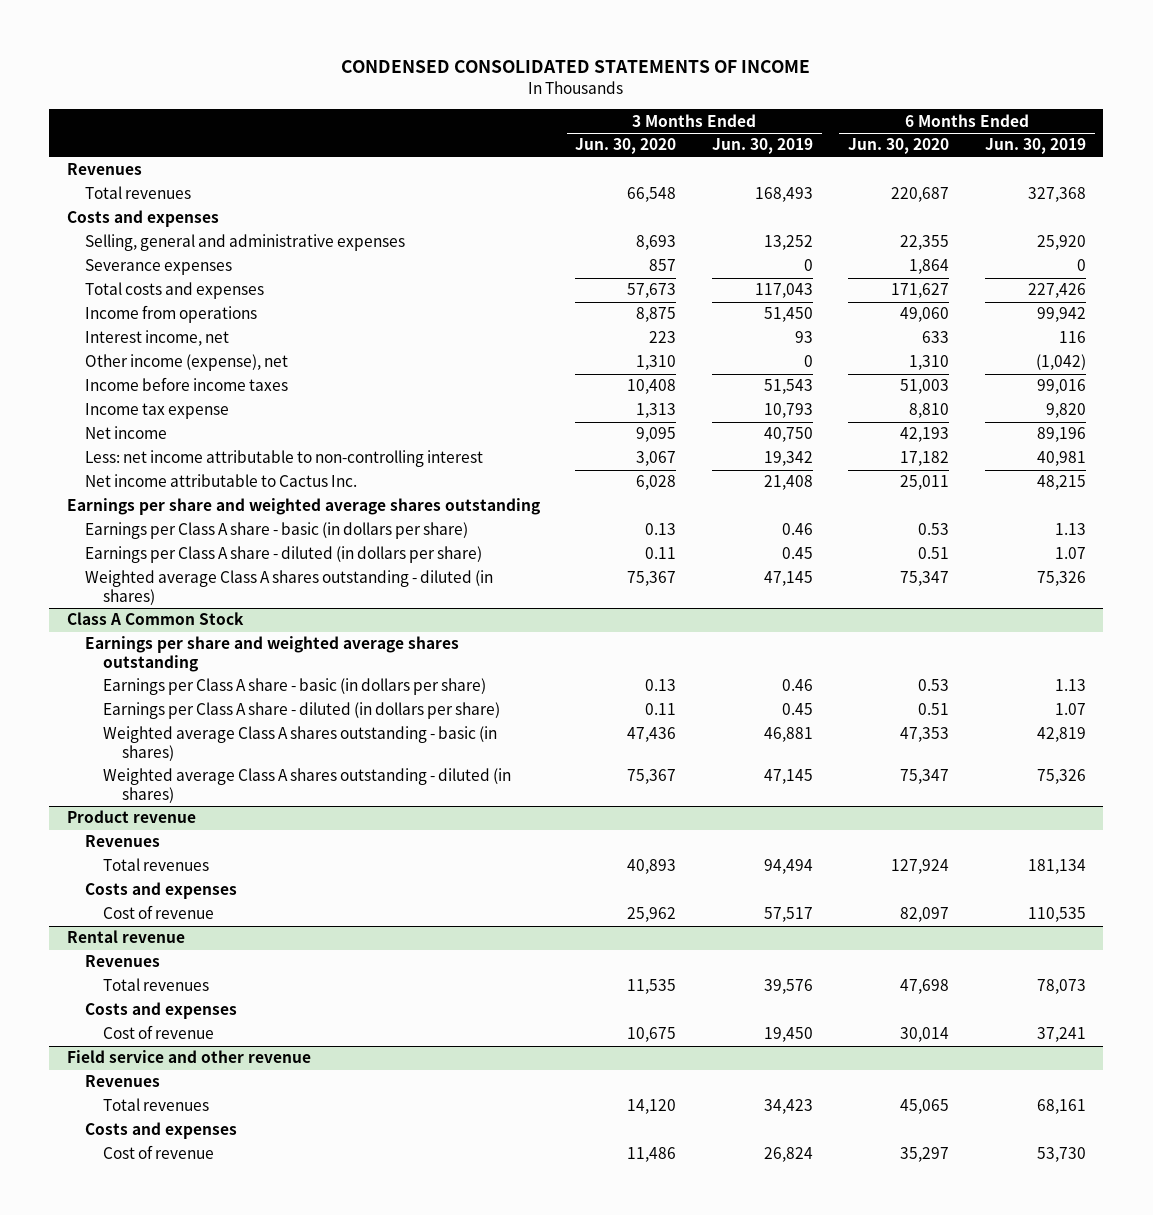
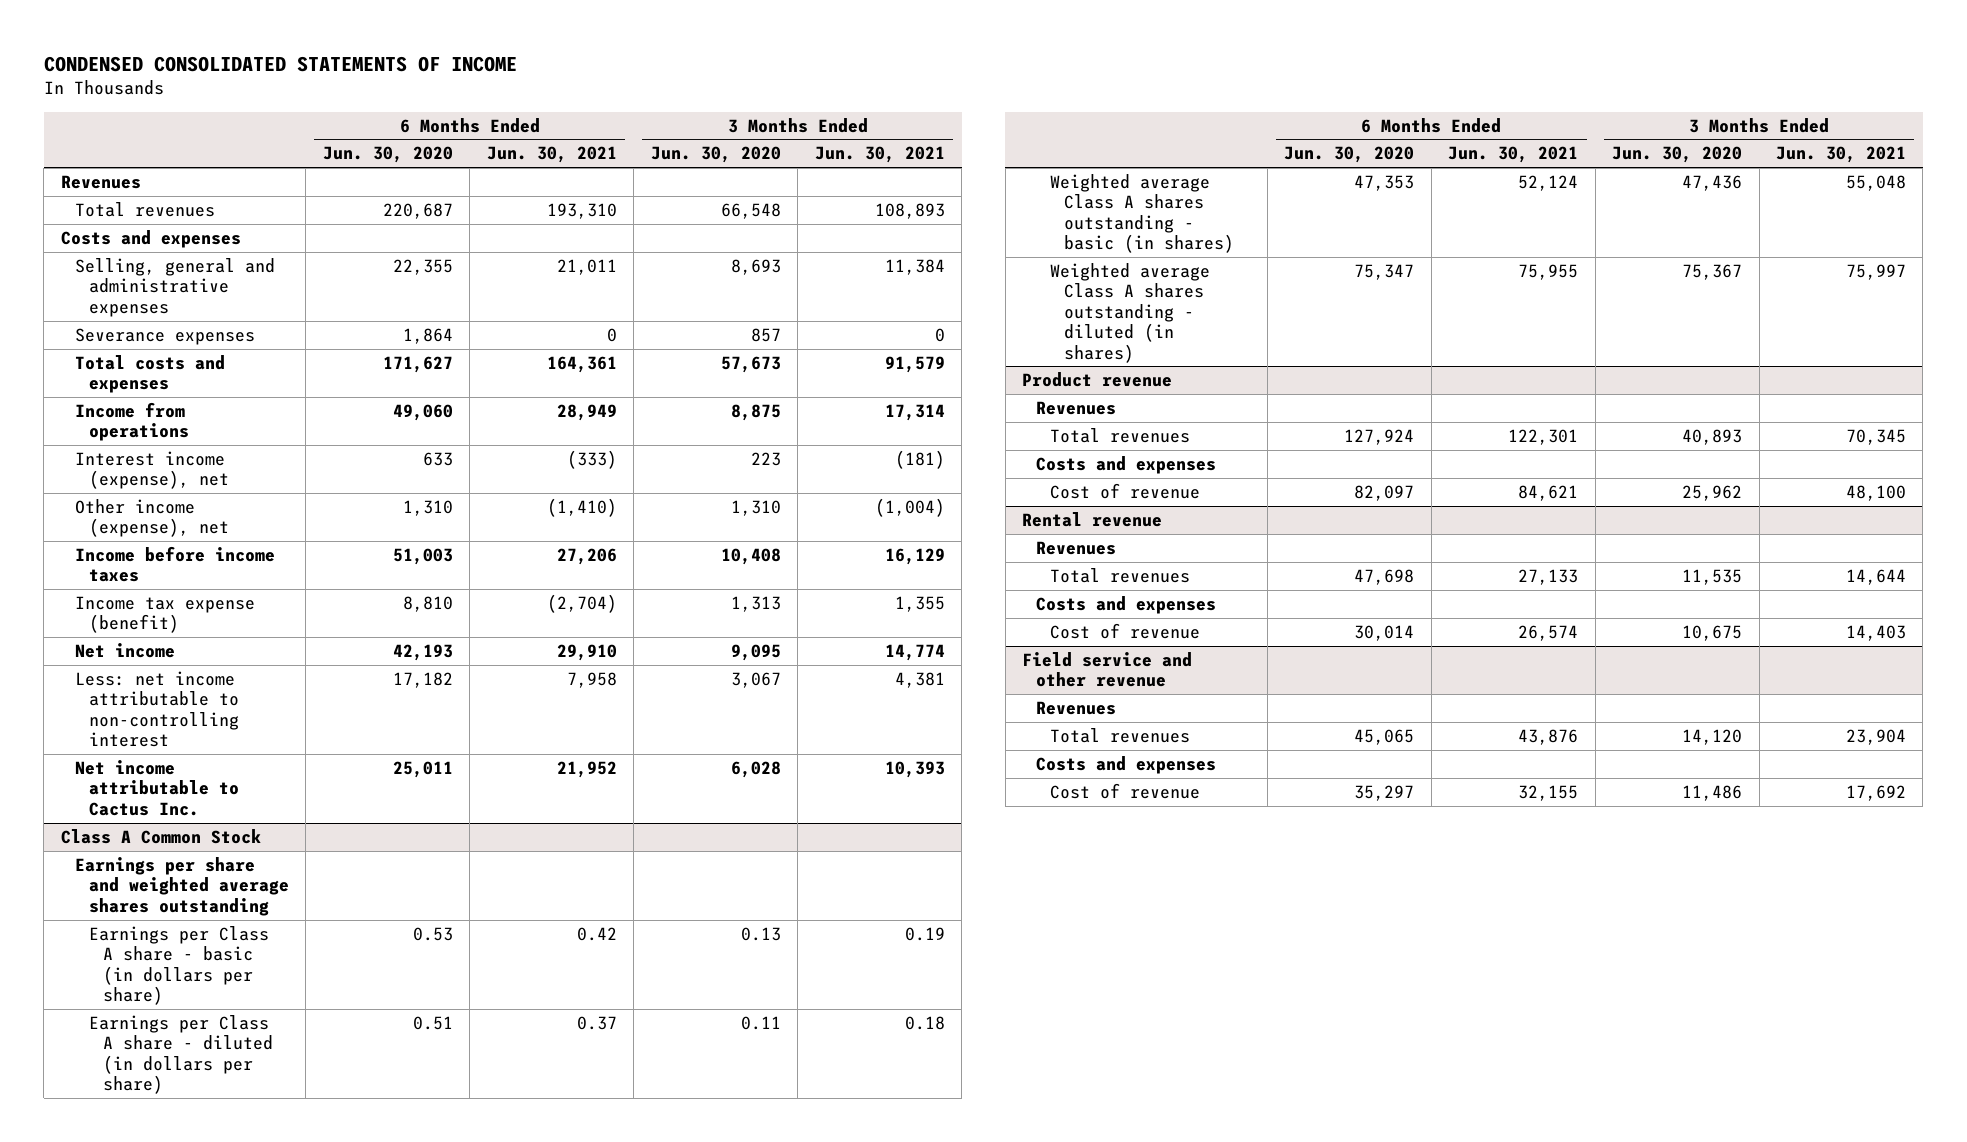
[711,138,813,155] Jun. 30, 2019 -> none
[984,138,1086,155] Jun. 30, 2019 -> none
none -> [486,146,617,164] Jun. 30, 2021
none -> [814,146,945,164] Jun. 30, 2021
[85,330,230,347] Interest income, net -> [74,450,229,490] Interest income (expense), net
[85,403,230,420] Income tax expense -> [74,595,255,634] Income tax expense (benefit)
[67,498,541,516] Earnings per share and weighted average shares outstanding -> none
[85,522,469,540] Earnings per Class A share - basic (in dollars per share) -> none
[85,546,483,564] Earnings per Class A share - diluted (in dollars per share) -> none
[85,570,494,605] Weighted average Class A shares outstanding - diluted (in shares) -> none

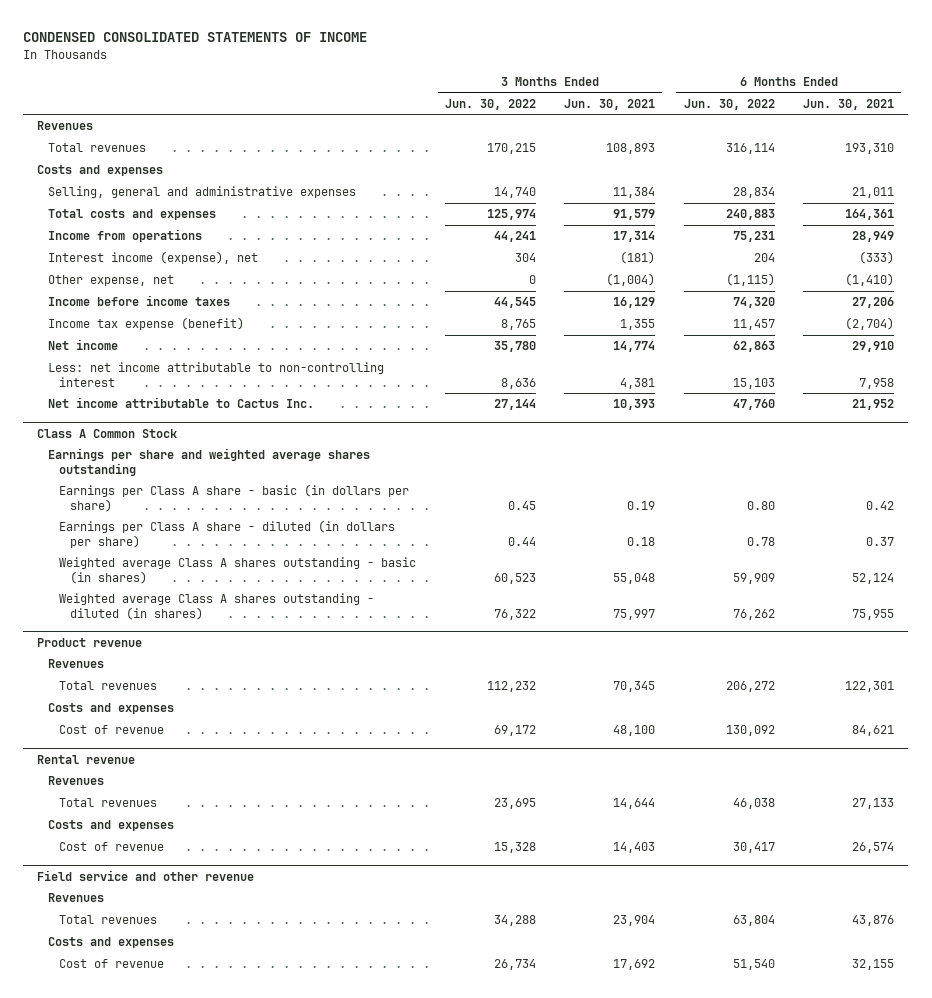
[322,146,453,164] Jun. 30, 2020 -> none
[650,146,781,164] Jun. 30, 2020 -> none
none -> [444,98,536,110] Jun. 30, 2022
none -> [683,98,775,110] Jun. 30, 2022
[74,327,255,345] Severance expenses -> none
[74,498,229,538] Other income (expense), net -> [48,275,175,287] Other expense, net

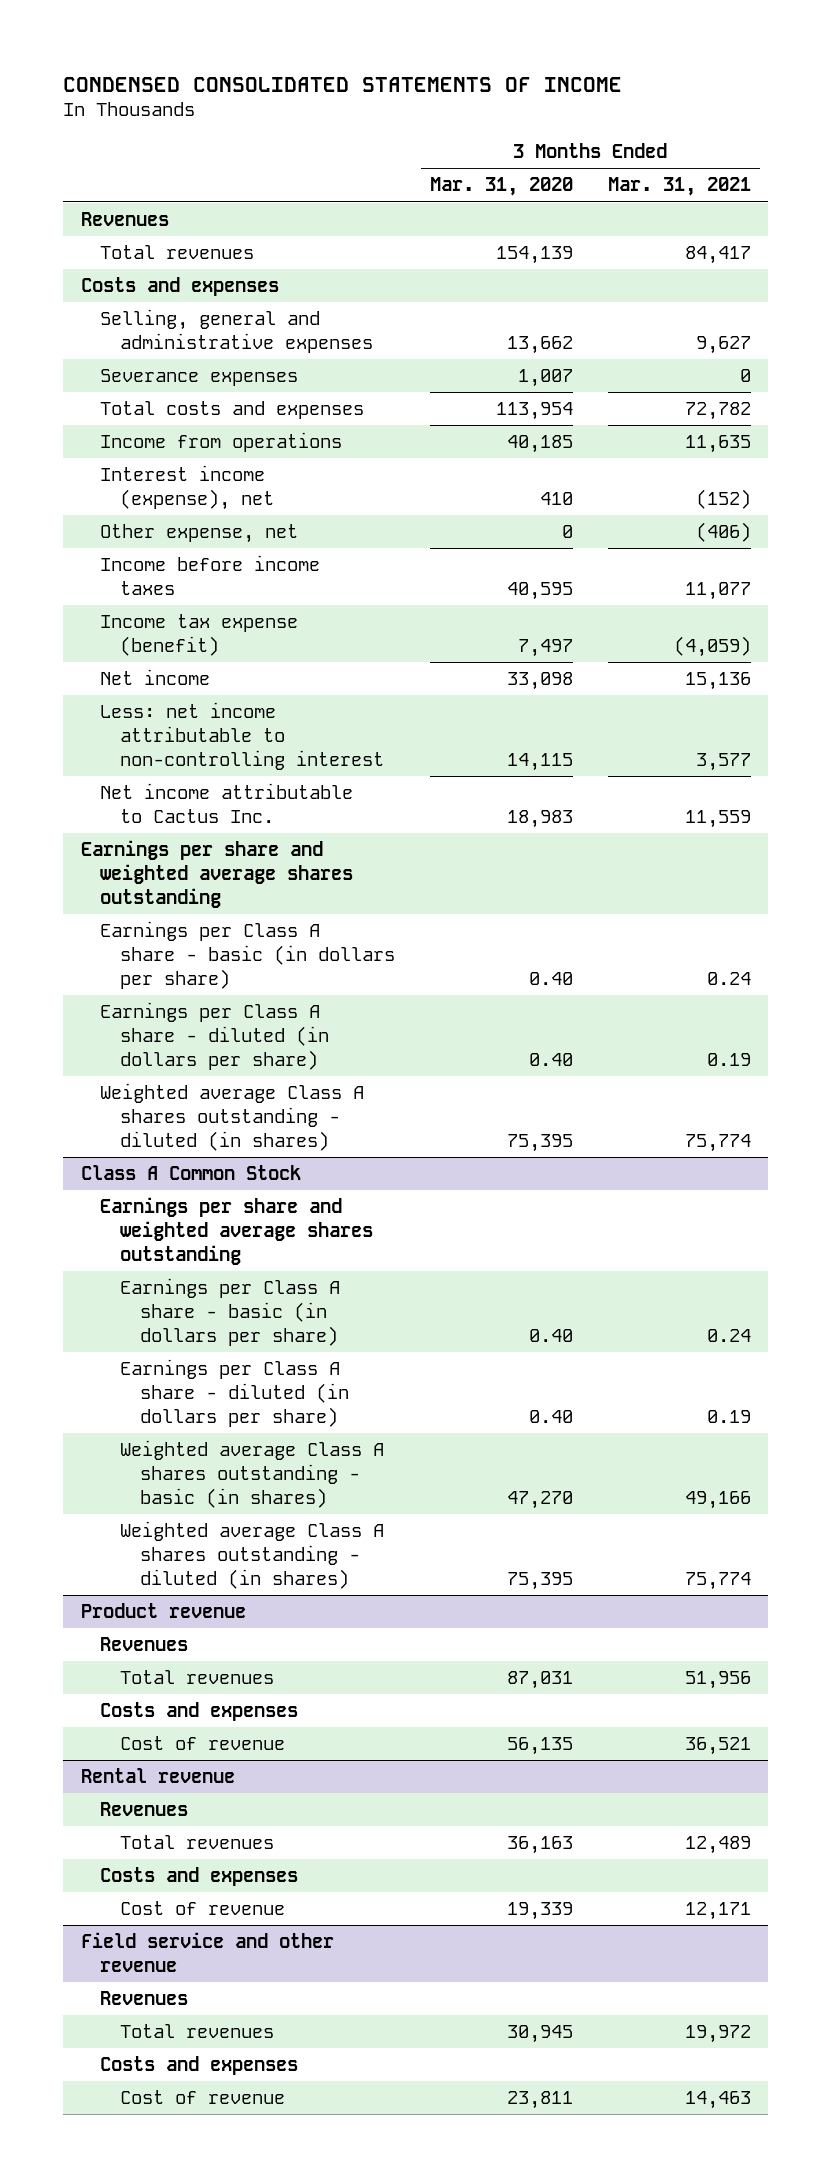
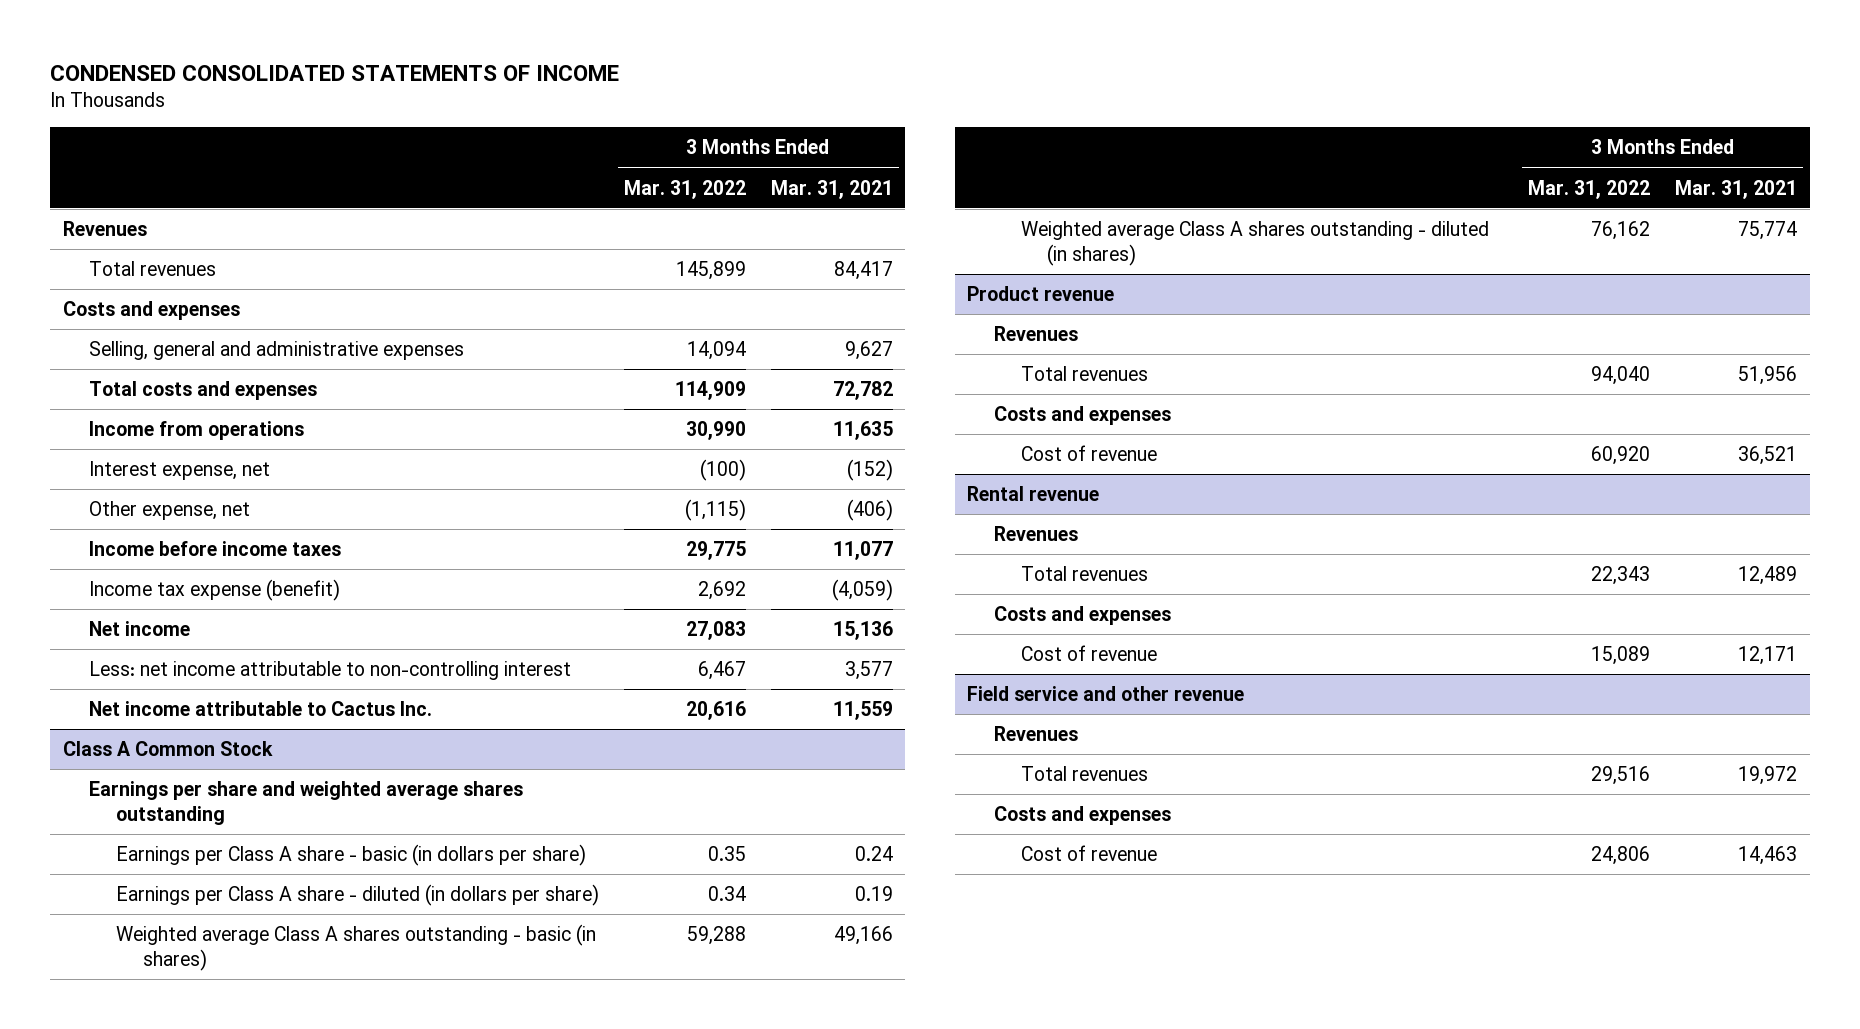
[430,177,574,197] Mar. 31, 2020 -> none
none -> [624,179,747,199] Mar. 31, 2022
[100,369,299,387] Severance expenses -> none
[100,465,275,510] Interest income (expense), net -> [89,461,271,481] Interest expense, net
[80,840,354,908] Earnings per share and weighted average shares outstanding -> none
[100,921,396,989] Earnings per Class A share - basic (in dollars per share) -> none
[100,1002,330,1070] Earnings per Class A share - diluted (in dollars per share) -> none
[100,1083,365,1151] Weighted average Class A shares outstanding - diluted (in shares) -> none

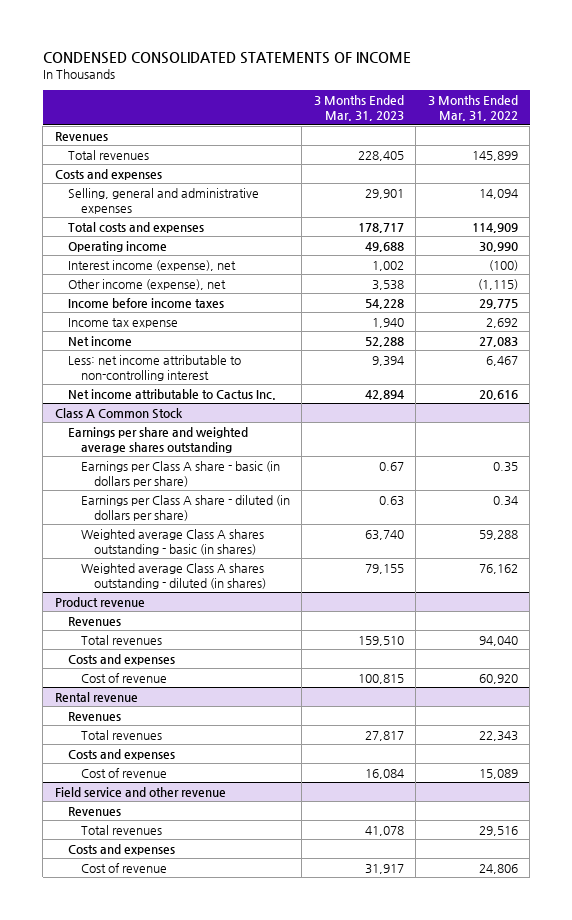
[770,179,893,199] Mar. 31, 2021 -> none
none -> [313,95,404,122] 3 Months Ended Mar. 31, 2023
[89,421,305,441] Income from operations -> [67,240,167,252] Operating income
[89,461,271,481] Interest expense, net -> [67,259,236,271] Interest income (expense), net
[89,501,251,521] Other expense, net -> [67,278,226,290] Other income (expense), net
[89,579,341,602] Income tax expense (benefit) -> [67,317,178,328] Income tax expense

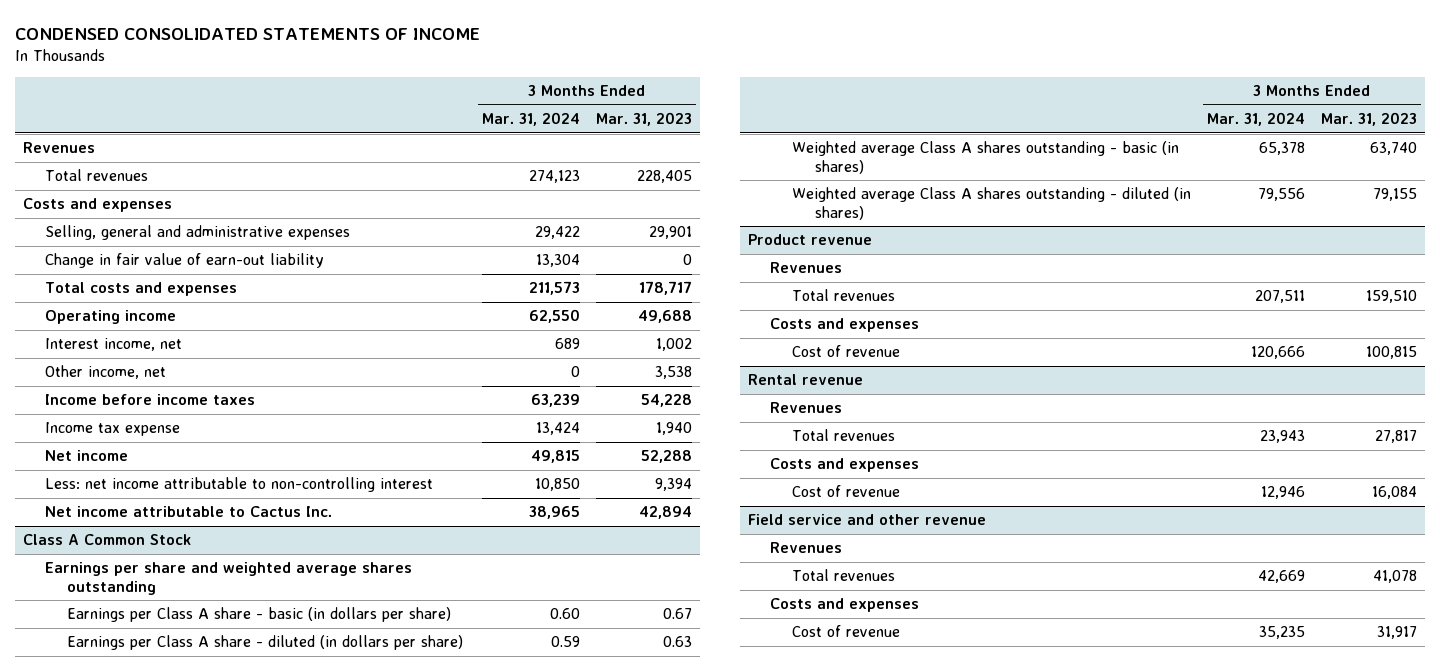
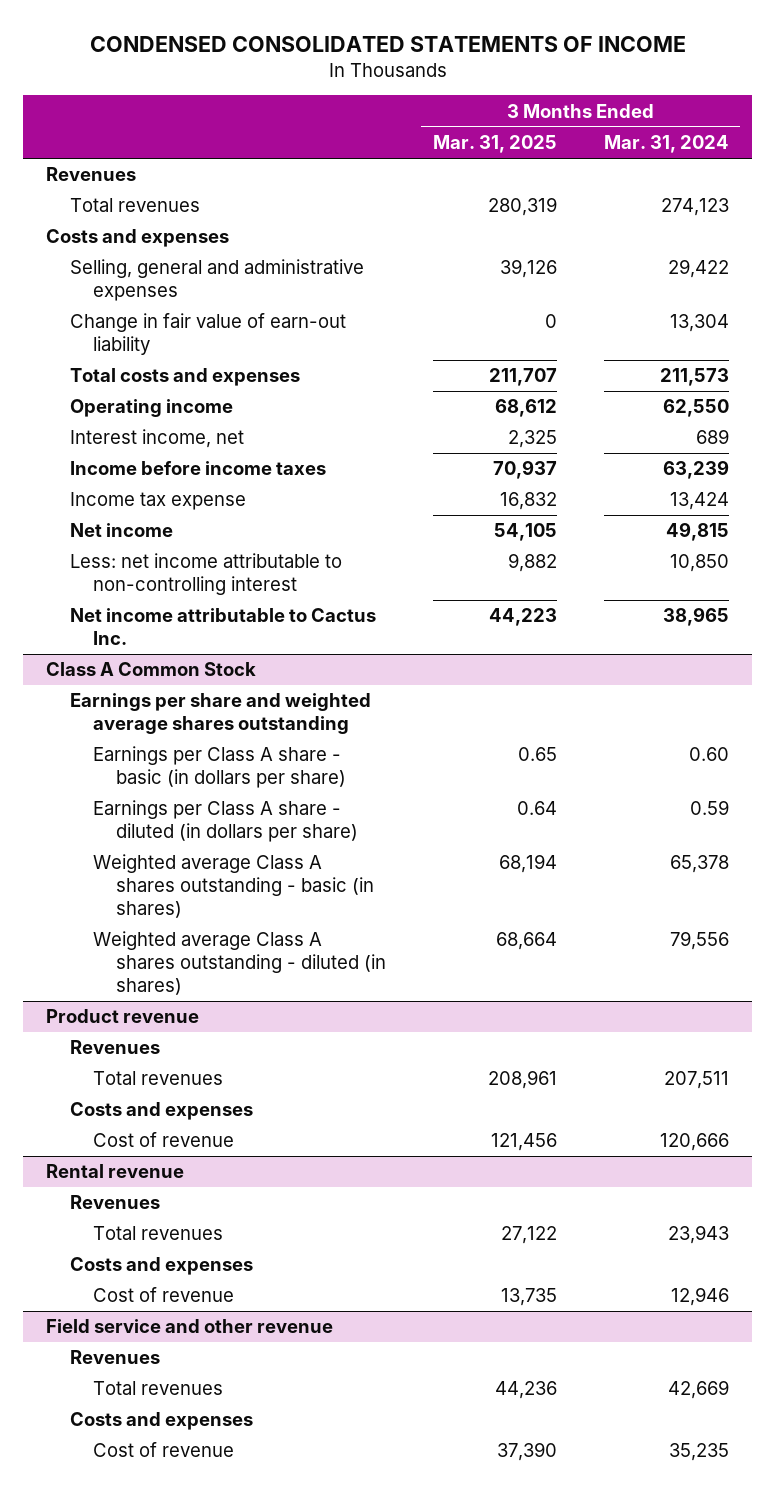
[596,112,693,127] Mar. 31, 2023 -> none
none -> [432,135,557,154] Mar. 31, 2025
[45,365,167,380] Other income, net -> none

